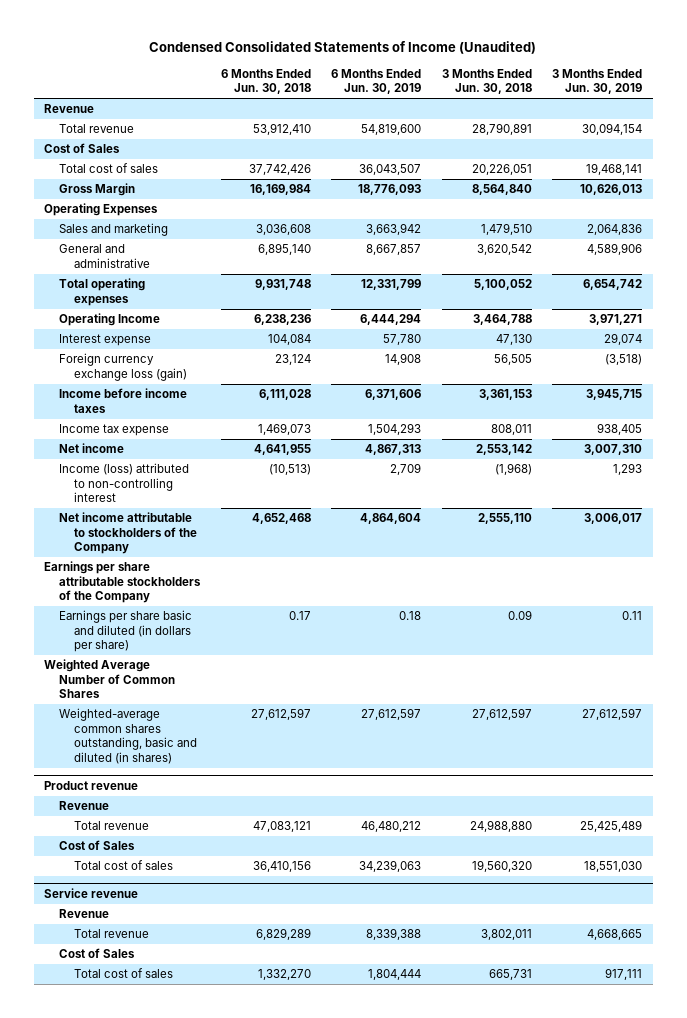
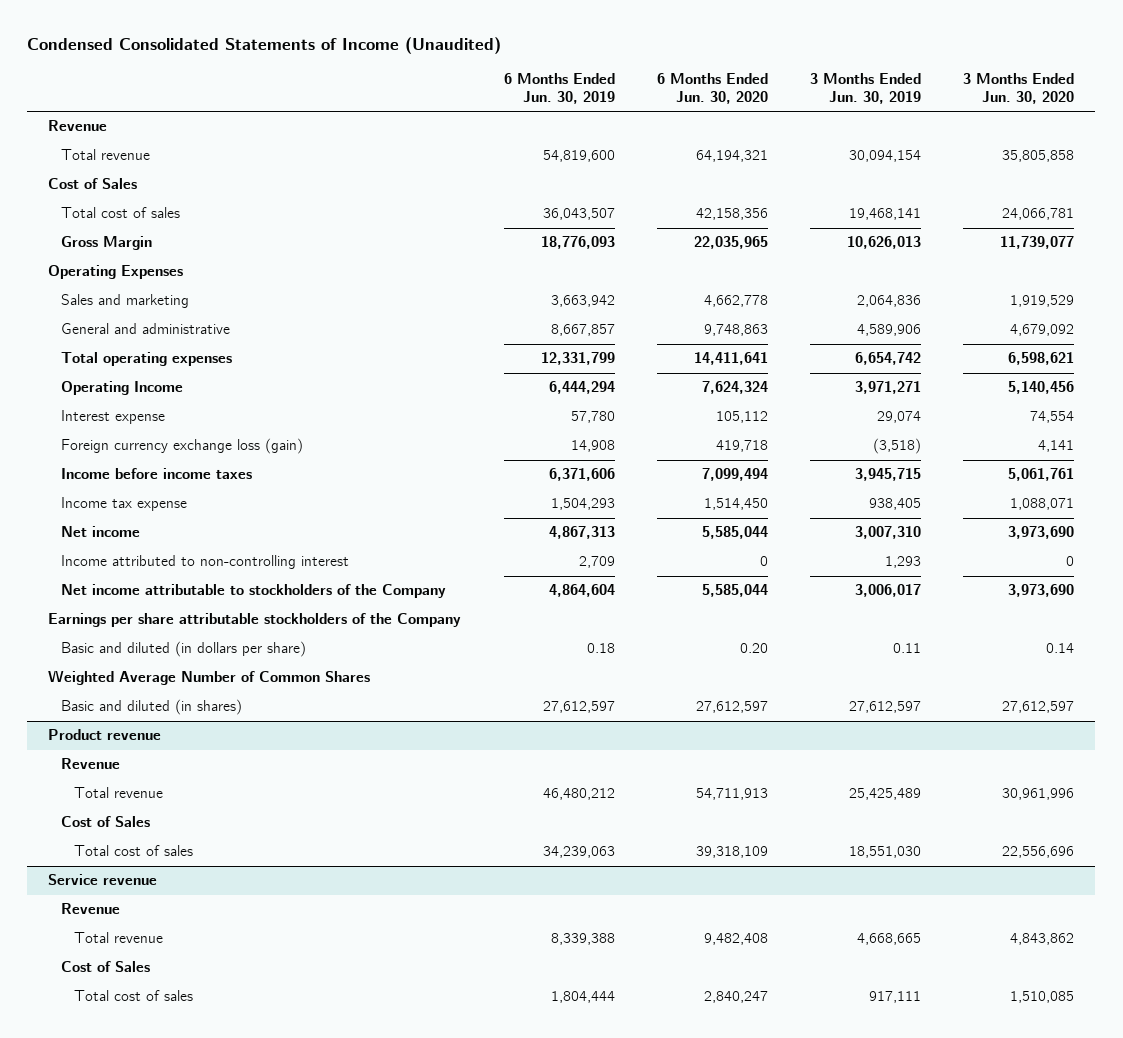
[220,68,311,95] 6 Months Ended Jun. 30, 2018 -> none
[441,68,532,95] 3 Months Ended Jun. 30, 2018 -> none
none -> [656,73,768,105] 6 Months Ended Jun. 30, 2020
none -> [963,73,1075,105] 3 Months Ended Jun. 30, 2020
[58,463,189,503] Income (loss) attributed to non-controlling interest -> [61,555,350,570] Income attributed to non-controlling interest
[58,610,192,653] Earnings per share basic and diluted (in dollars per share) -> [61,641,307,658] Basic and diluted (in dollars per share)
[58,708,197,764] Weighted-average common shares outstanding, basic and diluted (in shares) -> [61,699,243,716] Basic and diluted (in shares)

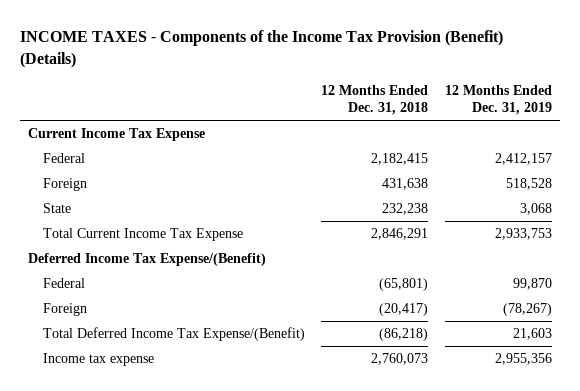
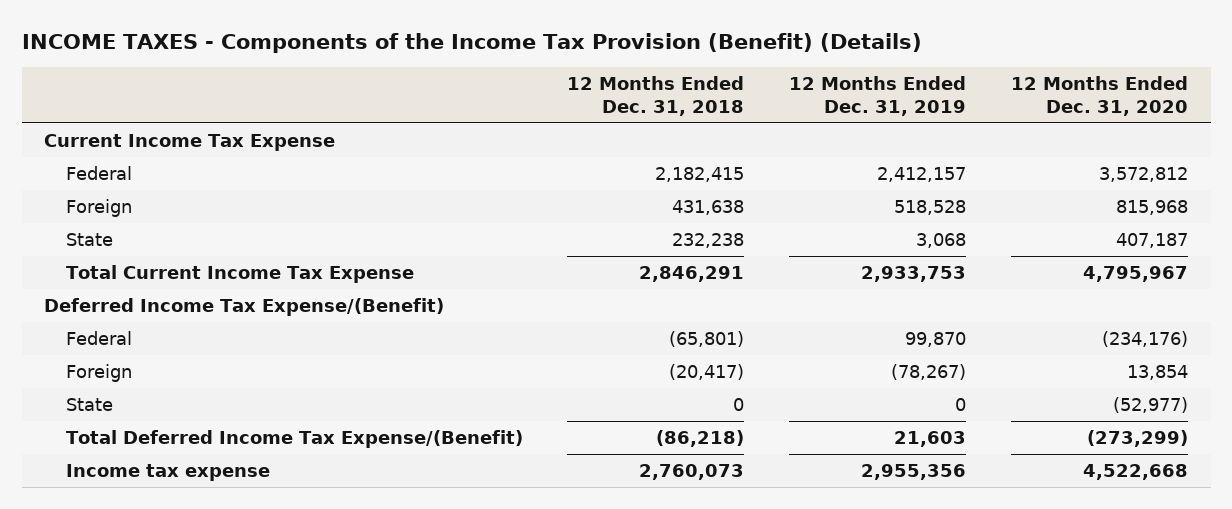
none -> [1011,76,1189,116] 12 Months Ended Dec. 31, 2020
none -> [65,398,113,412] State

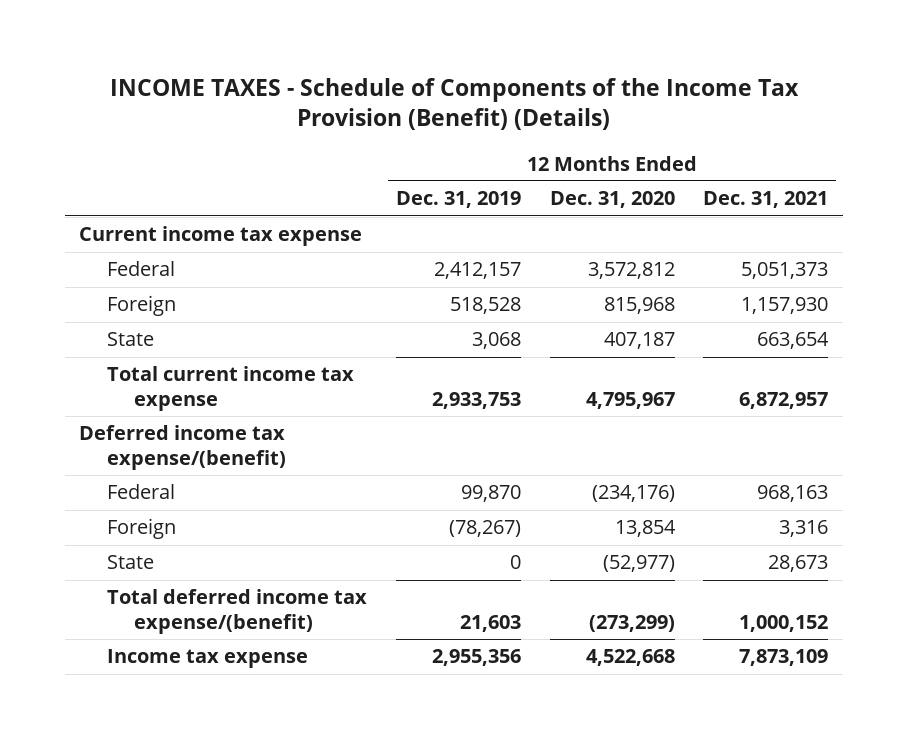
[21,33,922,54] INCOME TAXES - Components of the Income Tax Provision (Benefit) (Details) -> [109,77,799,131] INCOME TAXES - Schedule of Components of the Income Tax Provision (Benefit) (Details)
[567,76,745,116] 12 Months Ended Dec. 31, 2018 -> none
none -> [703,191,829,209] Dec. 31, 2021
[44,134,336,152] Current Income Tax Expense -> [79,226,363,247] Current income tax expense
[65,265,414,284] Total Current Income Tax Expense -> [106,366,354,411] Total current income tax expense
[44,298,445,317] Deferred Income Tax Expense/(Benefit) -> [79,425,286,470] Deferred income tax expense/(benefit)
[65,430,523,449] Total Deferred Income Tax Expense/(Benefit) -> [106,589,367,634] Total deferred income tax expense/(benefit)

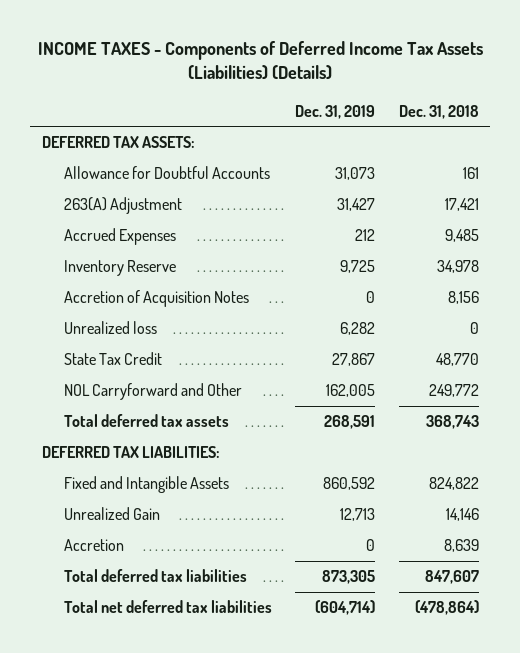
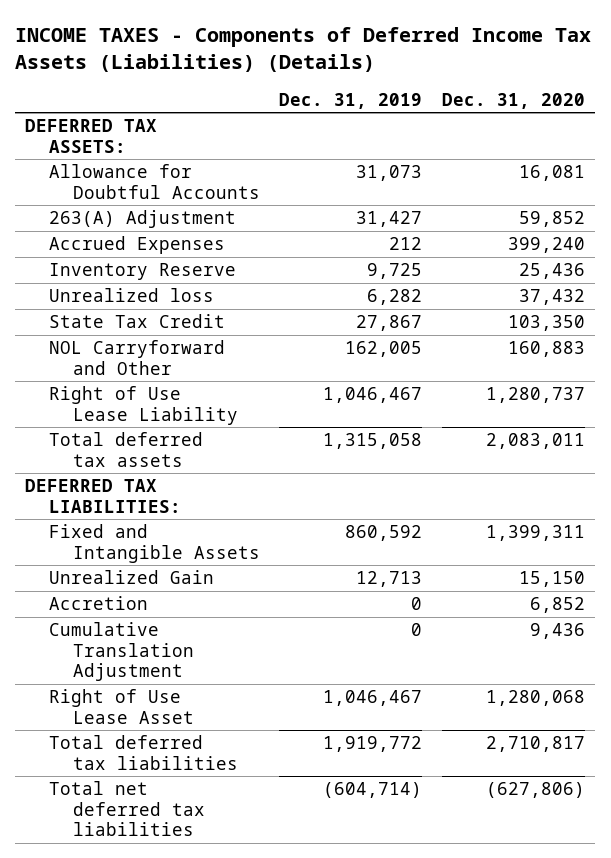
[398,104,479,119] Dec. 31, 2018 -> none
none -> [442,92,586,109] Dec. 31, 2020
[63,290,249,308] Accretion of Acquisition Notes -> none
none -> [48,386,238,425] Right of Use Lease Liability
[324,415,376,430] 268,591 -> [323,433,423,450] 1,315,058
none -> [48,622,194,682] Cumulative Translation Adjustment
none -> [48,689,194,724] Right of Use Lease Asset
[322,570,376,585] 873,305 -> [323,736,423,753] 1,919,772

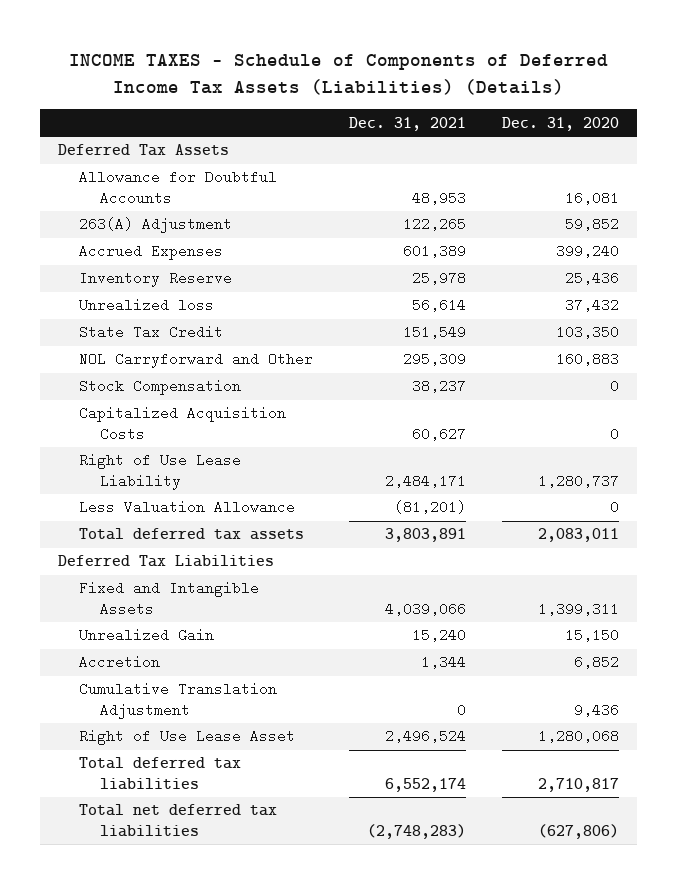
[15,27,592,73] INCOME TAXES - Components of Deferred Income Tax Assets (Liabilities) (Details) -> [68,54,608,95] INCOME TAXES - Schedule of Components of Deferred Income Tax Assets (Liabilities) (Details)
[279,92,423,109] Dec. 31, 2019 -> none
none -> [349,116,467,131] Dec. 31, 2021
[25,119,158,153] DEFERRED TAX ASSETS: -> [58,144,230,157] Deferred Tax Assets
none -> [79,379,242,396] Stock Compensation
none -> [79,406,287,441] Capitalized Acquisition Costs
none -> [79,500,296,515] Less Valuation Allowance
[25,479,181,513] DEFERRED TAX LIABILITIES: -> [58,555,275,568] Deferred Tax Liabilities

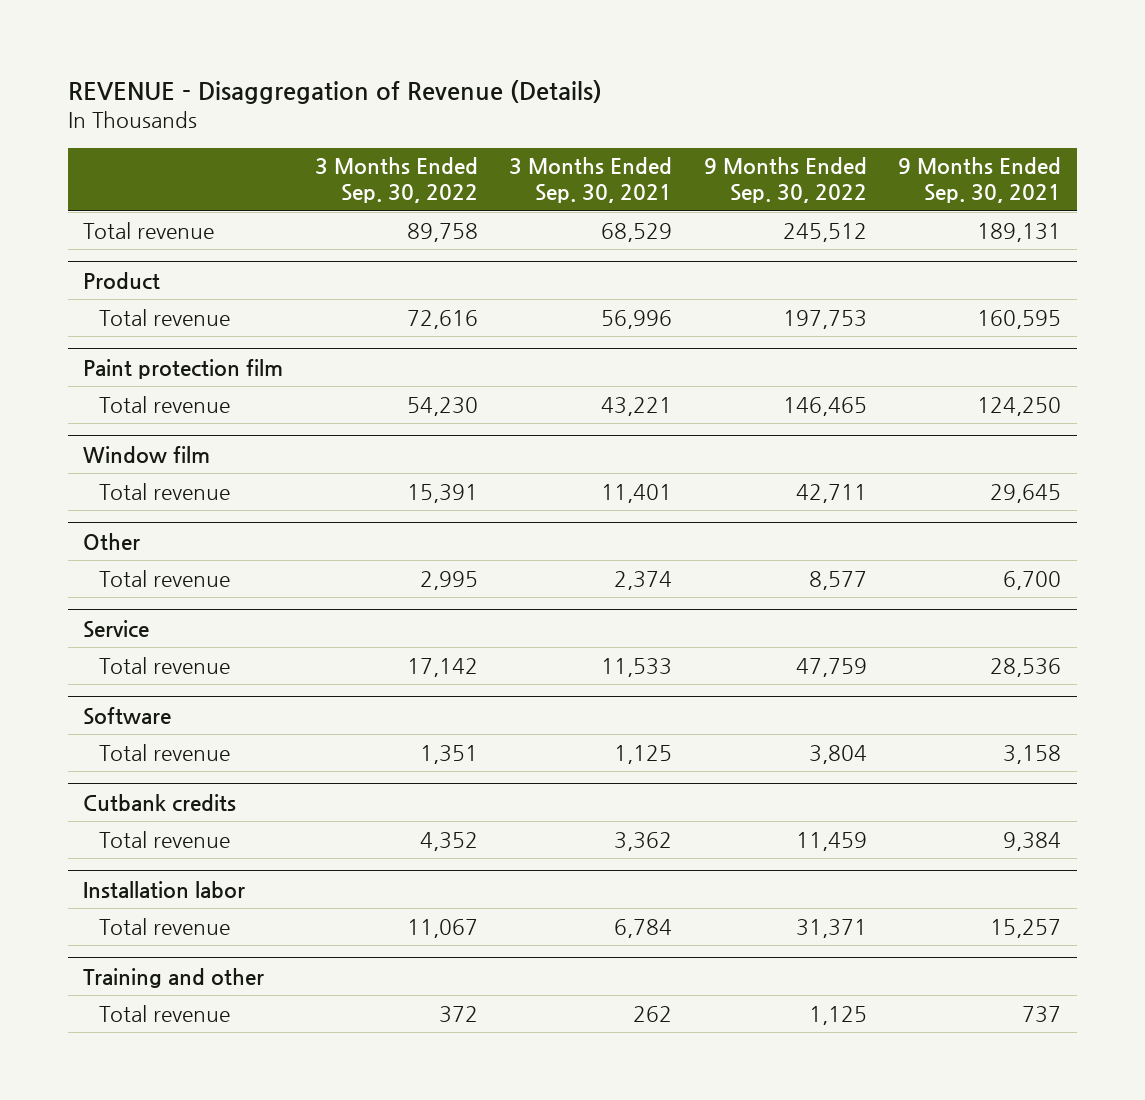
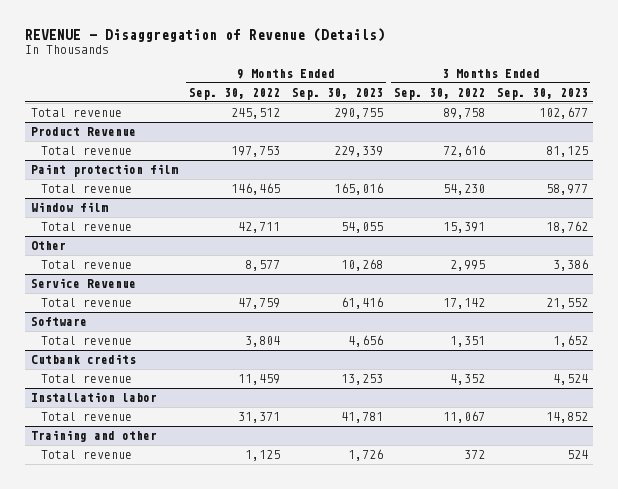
[509,157,673,204] 3 Months Ended Sep. 30, 2021 -> none
[898,157,1062,204] 9 Months Ended Sep. 30, 2021 -> none
none -> [291,87,383,100] Sep. 30, 2023
none -> [496,87,588,100] Sep. 30, 2023
[83,271,161,290] Product -> [30,127,136,137] Product Revenue
[83,619,150,638] Service -> [30,278,136,289] Service Revenue

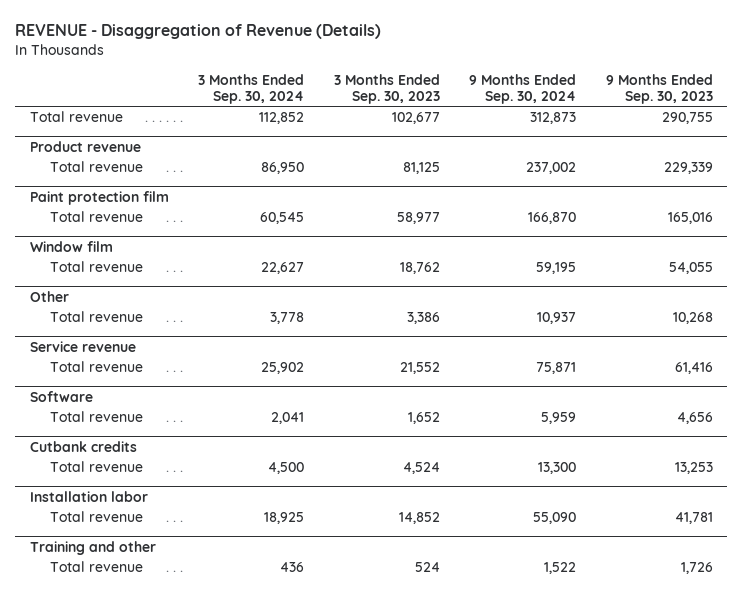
[189,87,281,100] Sep. 30, 2022 -> none
[394,87,486,100] Sep. 30, 2022 -> none
none -> [198,73,305,104] 3 Months Ended Sep. 30, 2024
none -> [469,73,577,104] 9 Months Ended Sep. 30, 2024
[30,127,136,137] Product Revenue -> [29,140,141,152] Product revenue
[30,278,136,289] Service Revenue -> [29,340,136,352] Service revenue

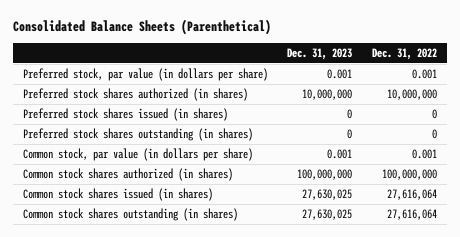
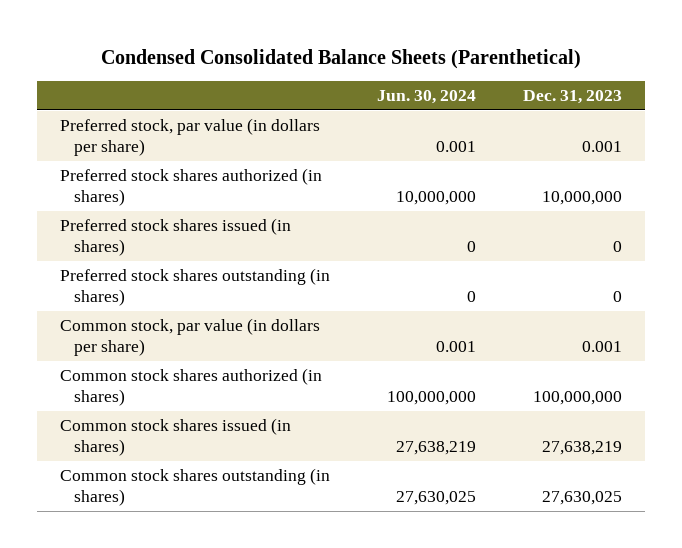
[12,19,271,36] Consolidated Balance Sheets (Parenthetical) -> [101,48,582,69] Condensed Consolidated Balance Sheets (Parenthetical)
[372,48,438,61] Dec. 31, 2022 -> none
none -> [377,89,477,104] Jun. 30, 2024
[302,188,353,200] 27,630,025 -> [541,441,622,456] 27,638,219

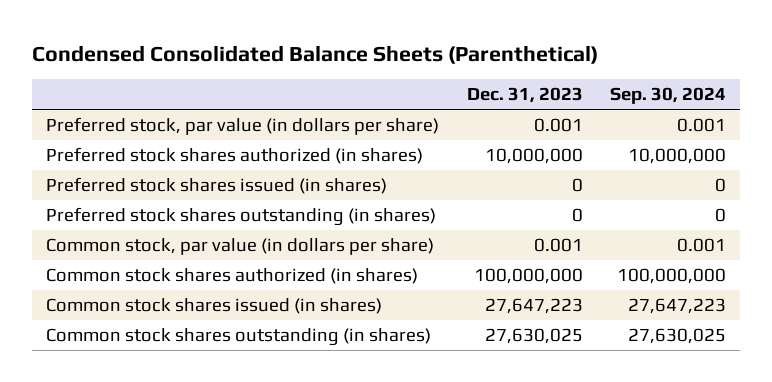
[377,89,477,104] Jun. 30, 2024 -> none
none -> [610,87,727,105] Sep. 30, 2024
[541,441,622,456] 27,638,219 -> [484,298,583,315] 27,647,223

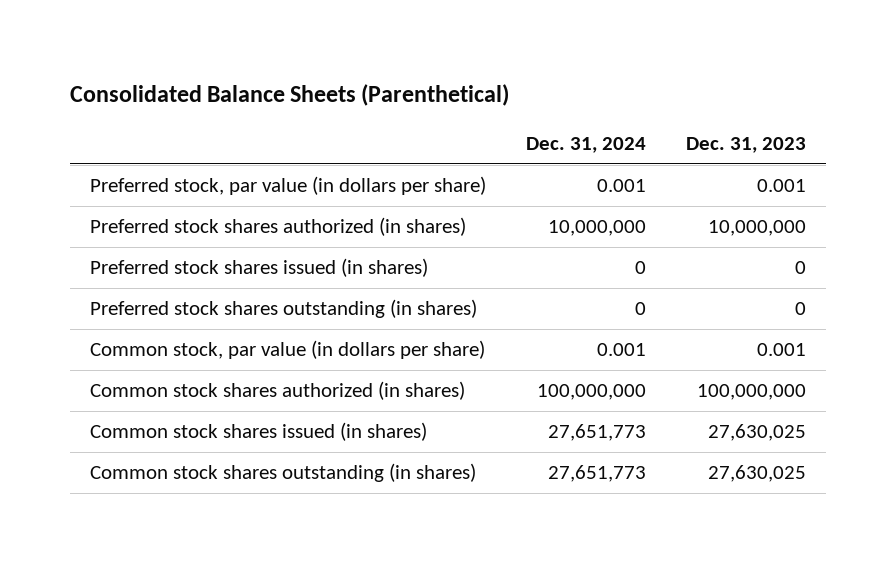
[32,44,599,64] Condensed Consolidated Balance Sheets (Parenthetical) -> [69,83,509,106] Consolidated Balance Sheets (Parenthetical)
[610,87,727,105] Sep. 30, 2024 -> none
none -> [525,137,646,154] Dec. 31, 2024
[484,298,583,315] 27,647,223 -> [707,424,806,442] 27,630,025

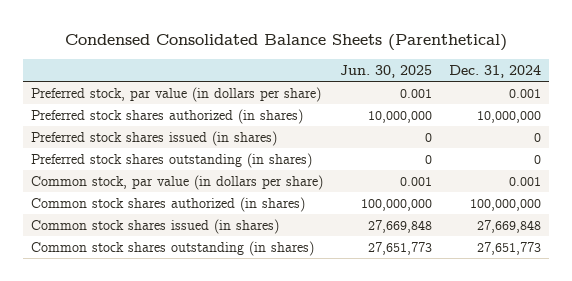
[69,83,509,106] Consolidated Balance Sheets (Parenthetical) -> [65,33,508,51] Condensed Consolidated Balance Sheets (Parenthetical)
[685,137,806,154] Dec. 31, 2023 -> none
none -> [340,64,433,78] Jun. 30, 2025
[547,424,646,442] 27,651,773 -> [476,219,541,233] 27,669,848

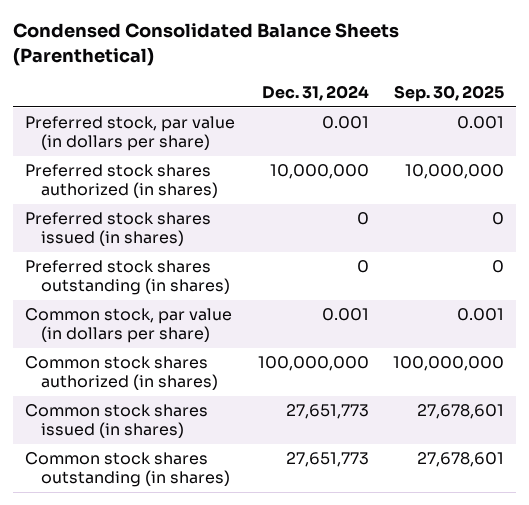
[340,64,433,78] Jun. 30, 2025 -> none
none -> [393,85,504,103] Sep. 30, 2025
[476,219,541,233] 27,669,848 -> [286,404,370,420] 27,651,773

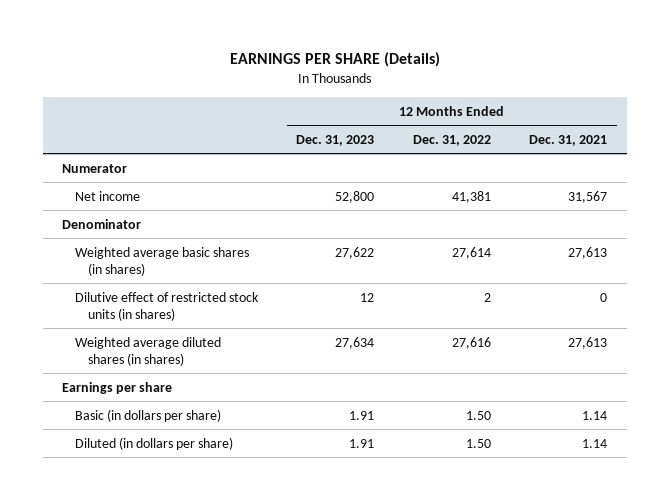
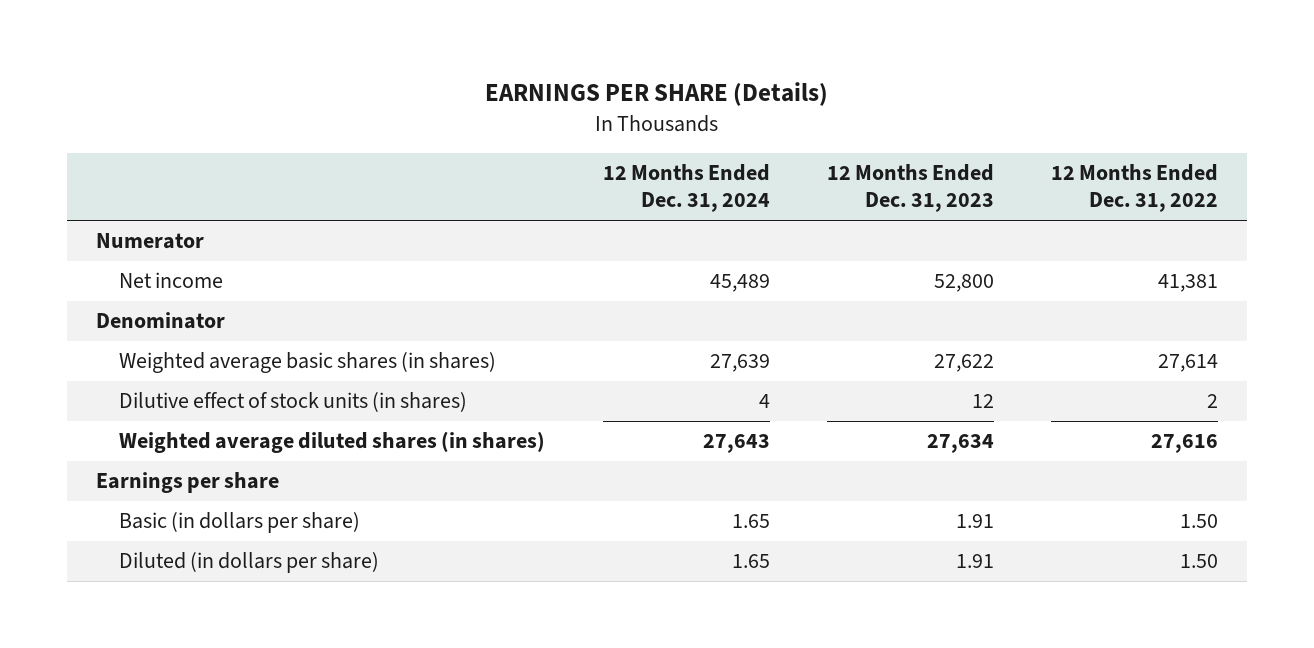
[529,134,608,146] Dec. 31, 2021 -> none
none -> [602,164,770,213] 12 Months Ended Dec. 31, 2024
[74,291,259,321] Dilutive effect of restricted stock units (in shares) -> [119,392,468,413] Dilutive effect of stock units (in shares)

